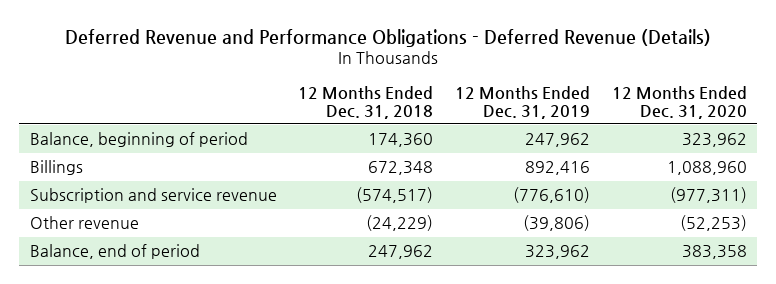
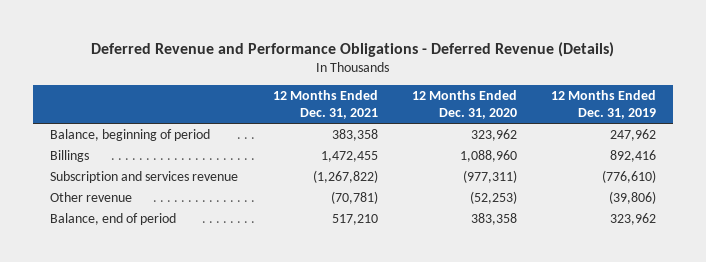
[298,85,434,119] 12 Months Ended Dec. 31, 2018 -> none
none -> [272,90,378,120] 12 Months Ended Dec. 31, 2021
[29,188,277,204] Subscription and service revenue -> [50,171,239,184] Subscription and services revenue

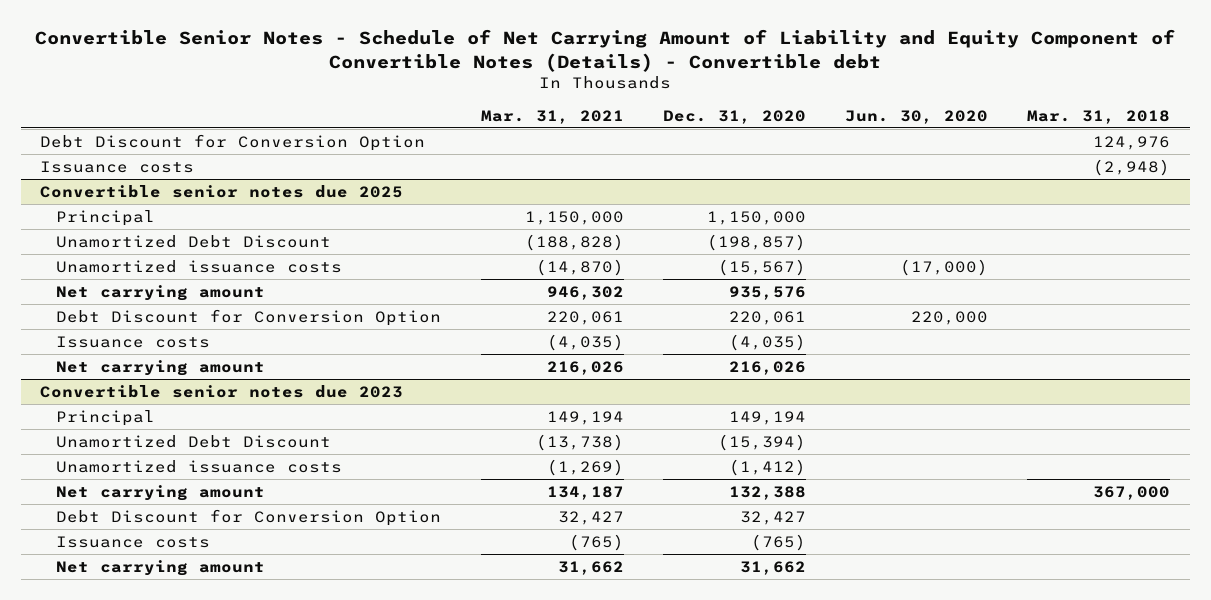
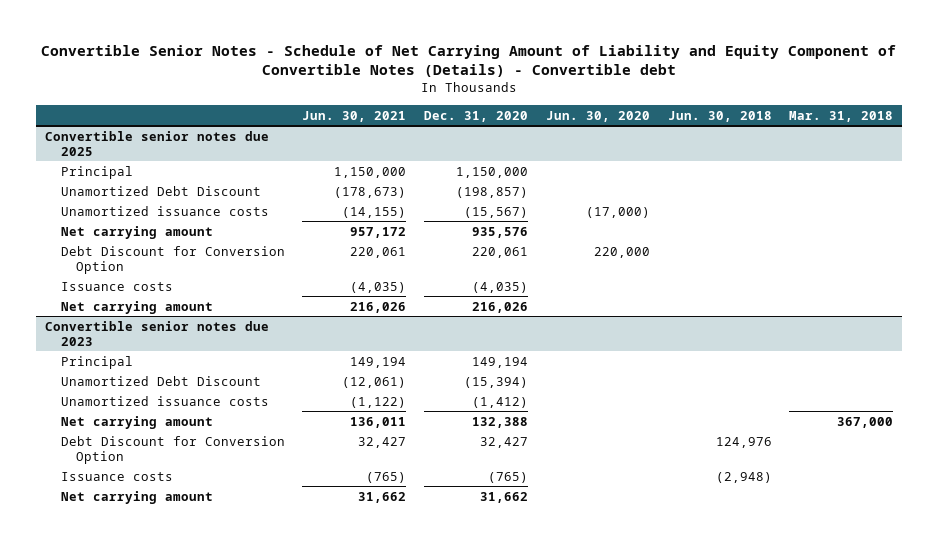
[480,109,624,124] Mar. 31, 2021 -> none
none -> [302,110,407,122] Jun. 30, 2021
none -> [667,110,772,122] Jun. 30, 2018
[40,133,426,151] Debt Discount for Conversion Option -> none
[40,160,195,173] Issuance costs -> none

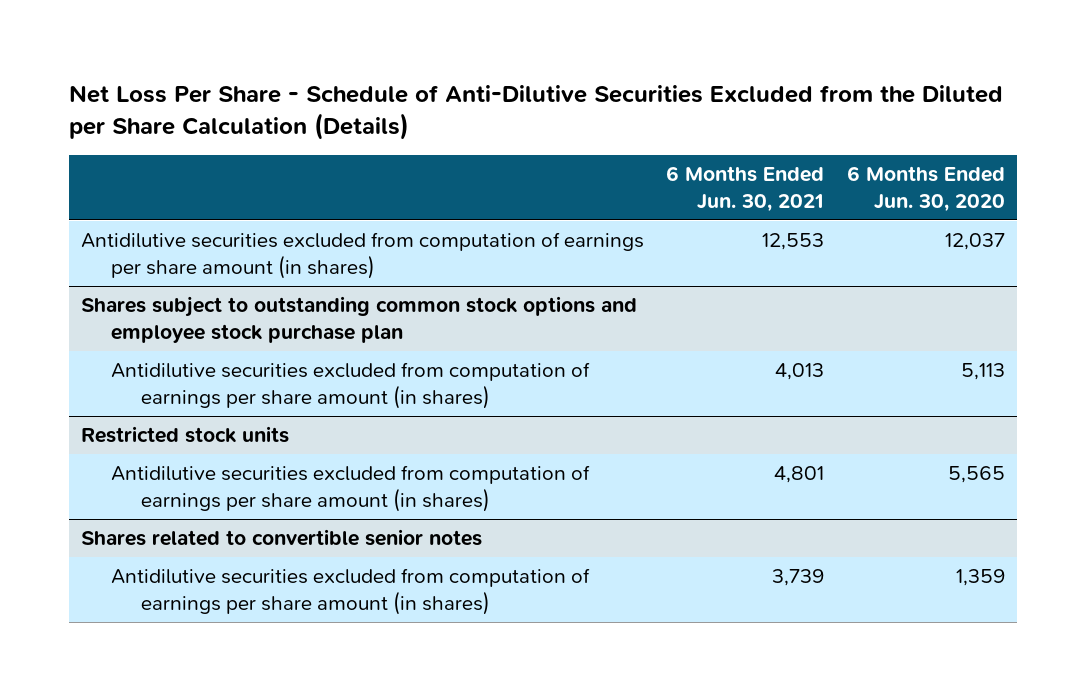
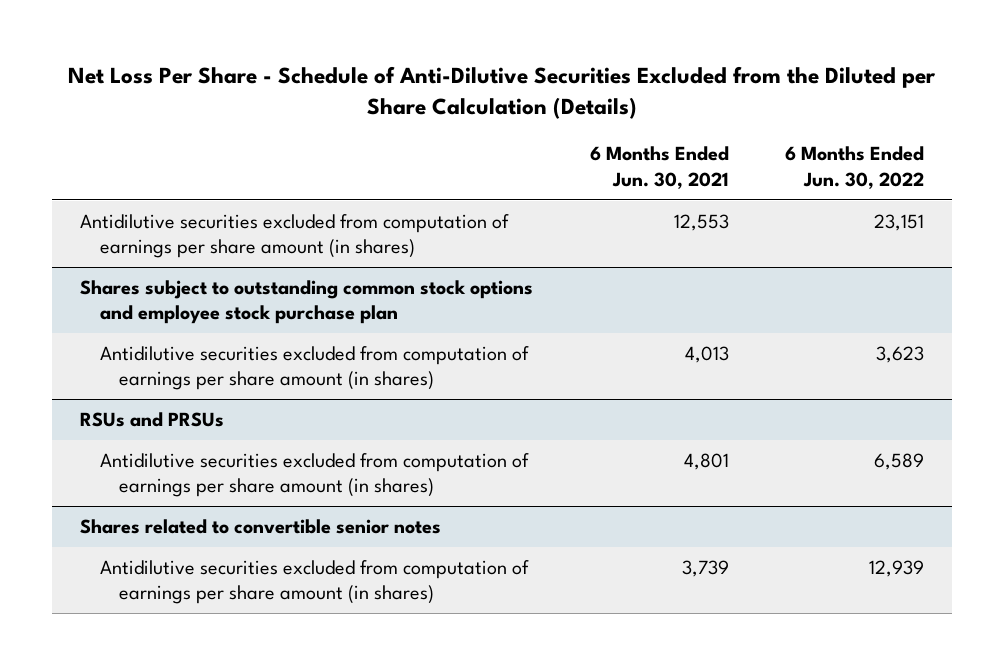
[847,165,1006,212] 6 Months Ended Jun. 30, 2020 -> none
none -> [784,146,924,189] 6 Months Ended Jun. 30, 2022
[80,426,289,444] Restricted stock units -> [80,411,225,427] RSUs and PRSUs

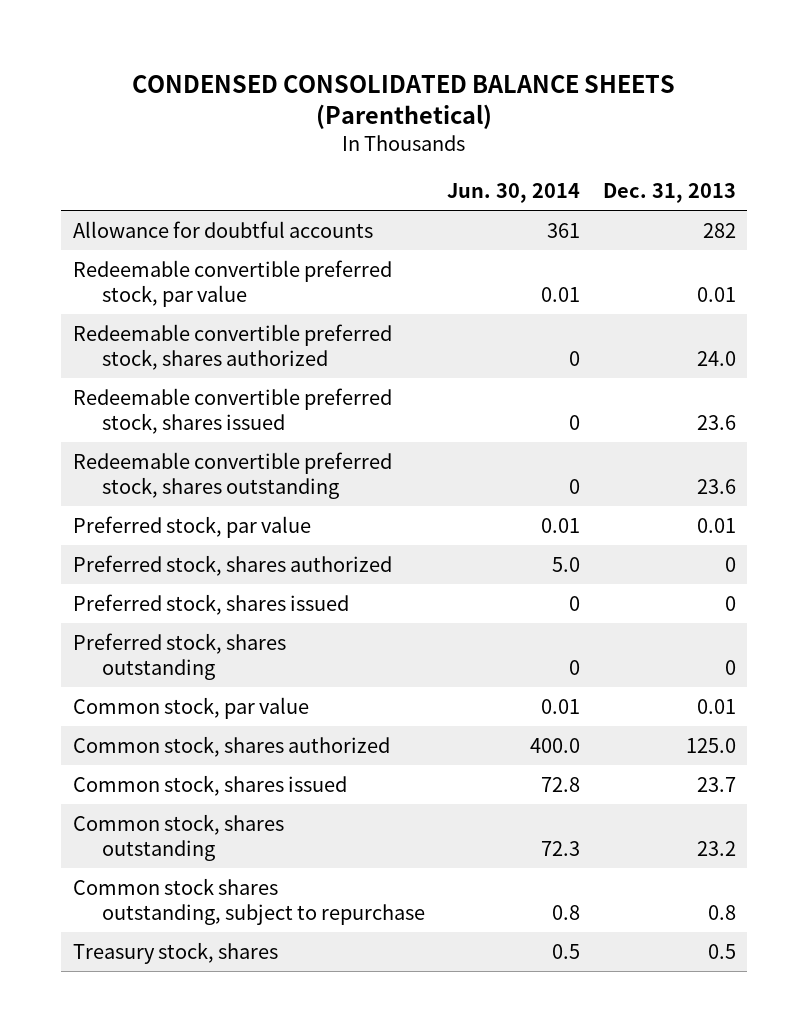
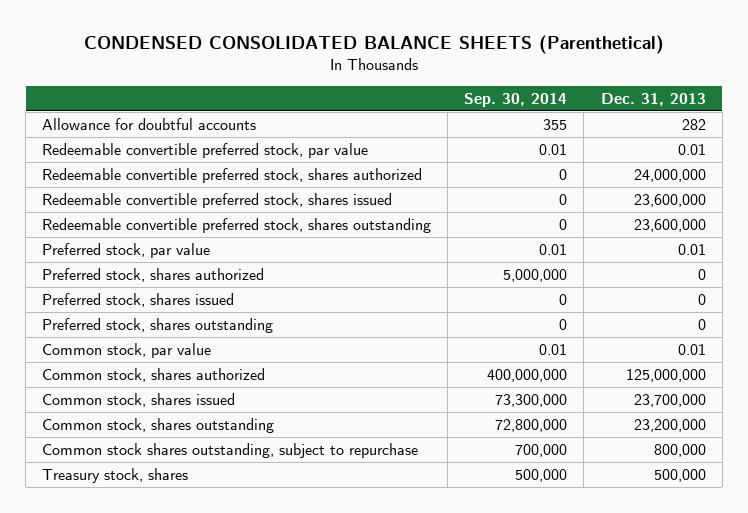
[447,183,581,204] Jun. 30, 2014 -> none
none -> [464,92,568,107] Sep. 30, 2014
[697,351,737,367] 24.0 -> [633,168,706,182] 24,000,000
[697,415,737,431] 23.6 -> [633,193,706,207] 23,600,000
[697,479,737,495] 23.6 -> [633,218,706,232] 23,600,000
[686,737,737,753] 125.0 -> [625,368,706,382] 125,000,000
[697,776,737,792] 23.7 -> [633,393,706,407] 23,700,000
[697,841,737,857] 23.2 -> [633,418,706,432] 23,200,000
[708,905,737,921] 0.8 -> [653,443,706,457] 800,000
[708,943,737,959] 0.5 -> [653,468,706,482] 500,000

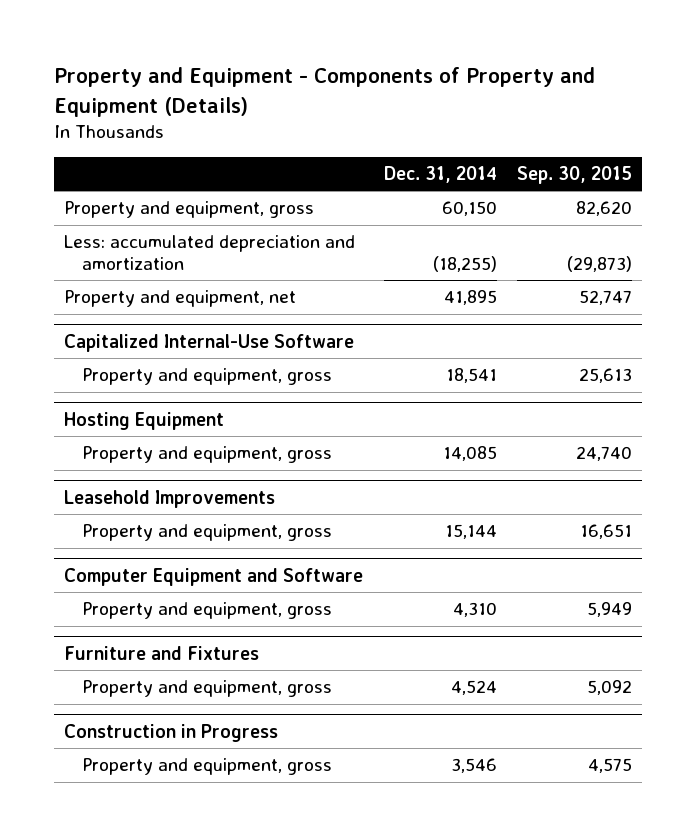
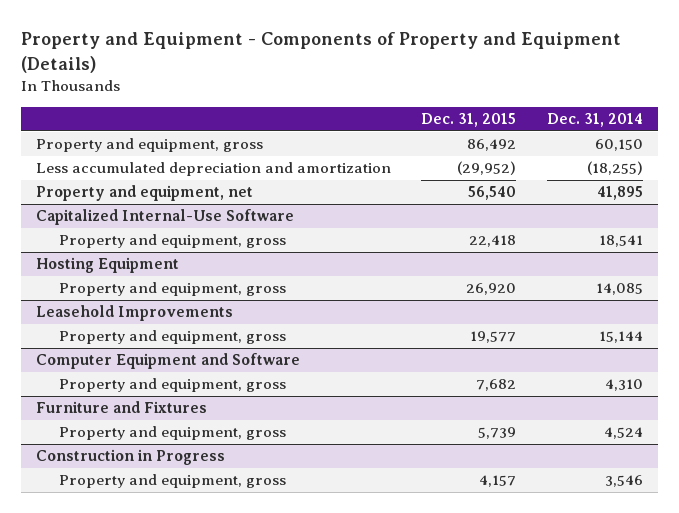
[516,166,632,185] Sep. 30, 2015 -> none
none -> [421,113,517,128] Dec. 31, 2015
[64,235,356,270] Less: accumulated depreciation and amortization -> [36,162,392,177] Less accumulated depreciation and amortization

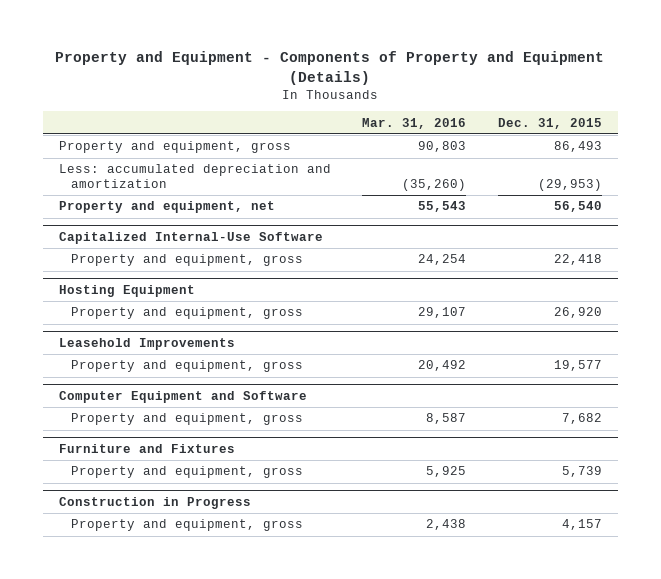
[546,113,643,128] Dec. 31, 2014 -> none
none -> [362,117,467,129] Mar. 31, 2016
[467,139,517,152] 86,492 -> [554,141,603,153] 86,493
[36,162,392,177] Less accumulated depreciation and amortization -> [58,164,331,189] Less: accumulated depreciation and amortization
[457,161,517,176] (29,952) -> [538,179,603,192] (29,953)

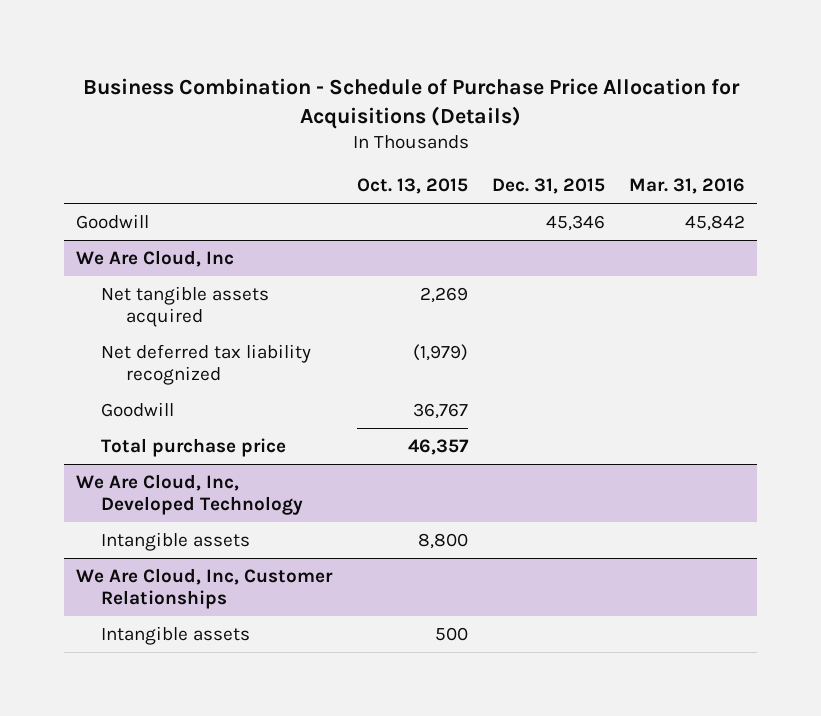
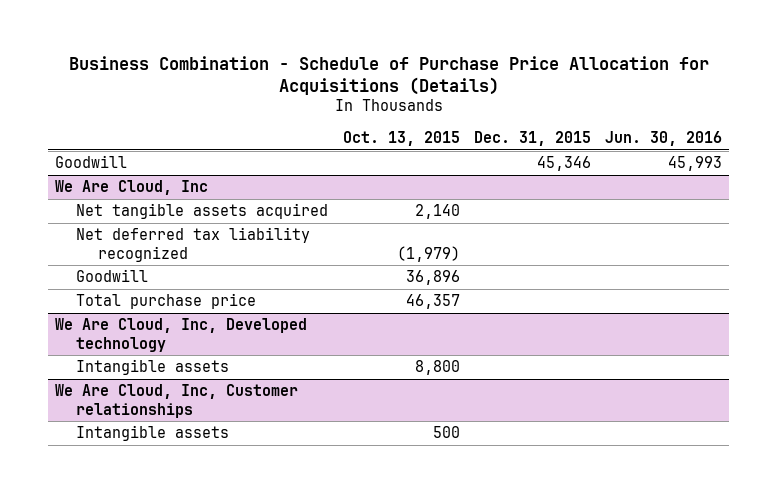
[628,178,745,195] Mar. 31, 2016 -> none
none -> [605,130,723,146] Jun. 30, 2016
[419,287,468,304] 2,269 -> [414,204,460,220] 2,140
[412,403,468,420] 36,767 -> [405,270,460,286] 36,896
[76,474,304,516] We Are Cloud, Inc, Developed Technology -> [54,318,307,352] We Are Cloud, Inc, Developed technology
[76,568,334,610] We Are Cloud, Inc, Customer Relationships -> [54,384,298,418] We Are Cloud, Inc, Customer relationships

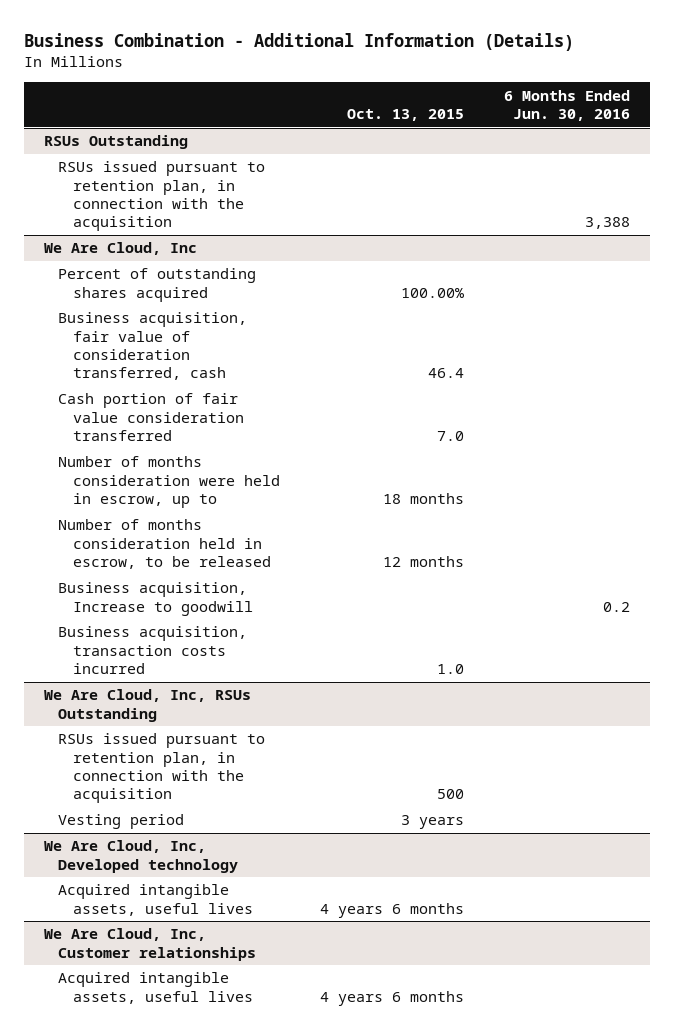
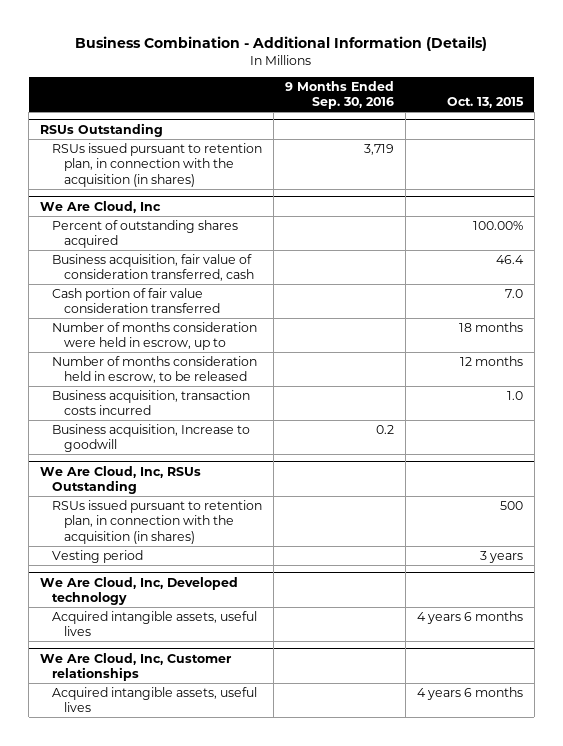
[503,89,630,121] 6 Months Ended Jun. 30, 2016 -> none
none -> [284,80,394,110] 9 Months Ended Sep. 30, 2016
[58,161,266,232] RSUs issued pursuant to retention plan, in connection with the acquisition -> [52,142,263,188] RSUs issued pursuant to retention plan, in connection with the acquisition (in shares)
[58,582,253,616] Business acquisition, Increase to goodwill -> [52,423,251,453] Business acquisition, Increase to goodwill
[58,733,266,804] RSUs issued pursuant to retention plan, in connection with the acquisition -> [52,499,263,545] RSUs issued pursuant to retention plan, in connection with the acquisition (in shares)

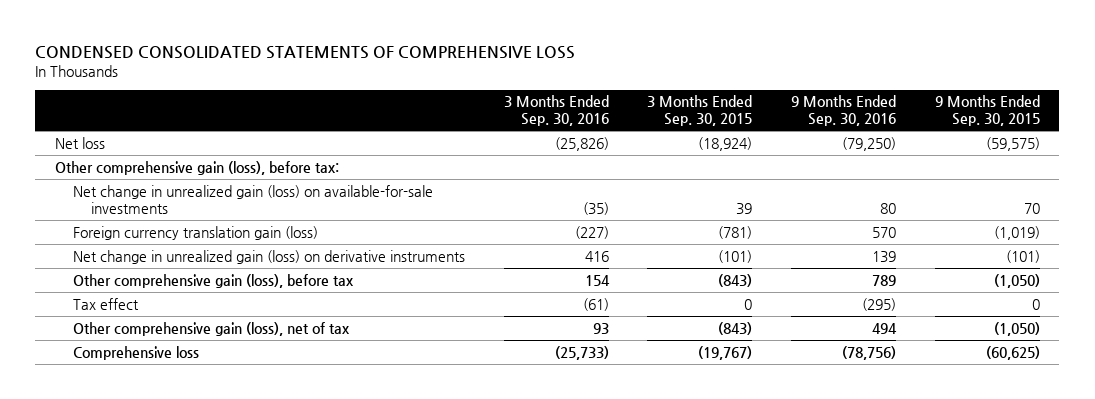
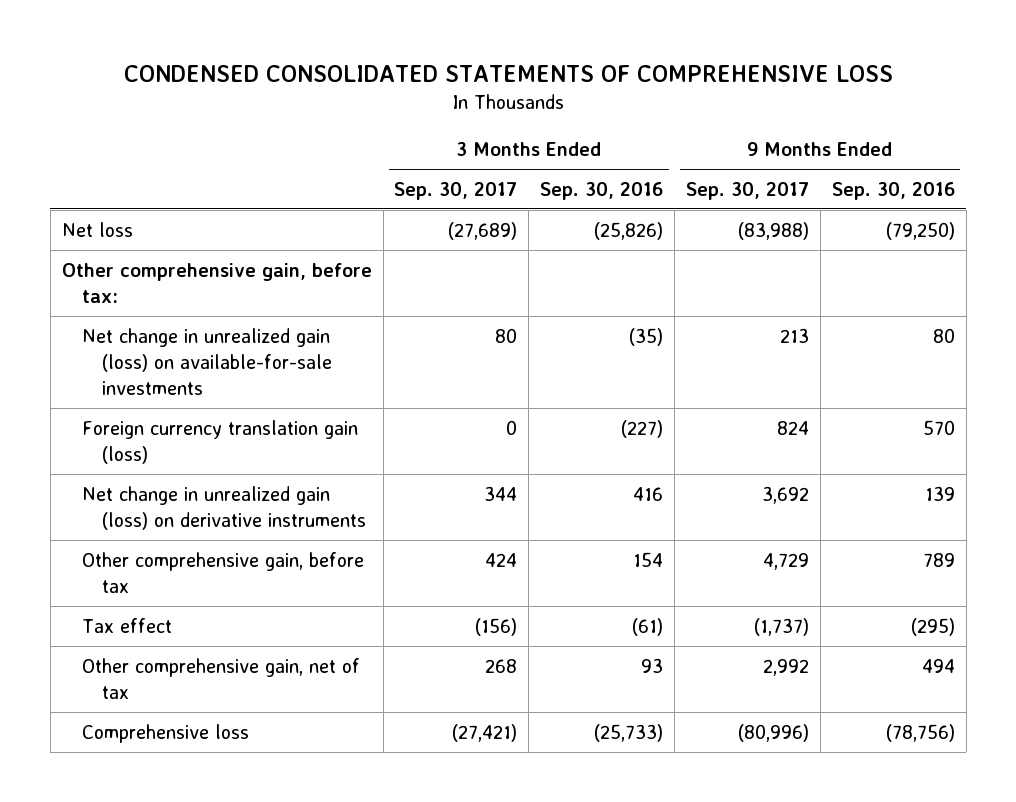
[647,95,753,127] 3 Months Ended Sep. 30, 2015 -> none
[935,95,1041,127] 9 Months Ended Sep. 30, 2015 -> none
none -> [394,181,518,200] Sep. 30, 2017
none -> [685,181,809,200] Sep. 30, 2017
[54,160,339,175] Other comprehensive gain (loss), before tax: -> [61,262,372,303] Other comprehensive gain, before tax:
[72,273,354,288] Other comprehensive gain (loss), before tax -> [81,551,364,593] Other comprehensive gain, before tax
[72,321,350,336] Other comprehensive gain (loss), net of tax -> [81,657,360,699] Other comprehensive gain, net of tax

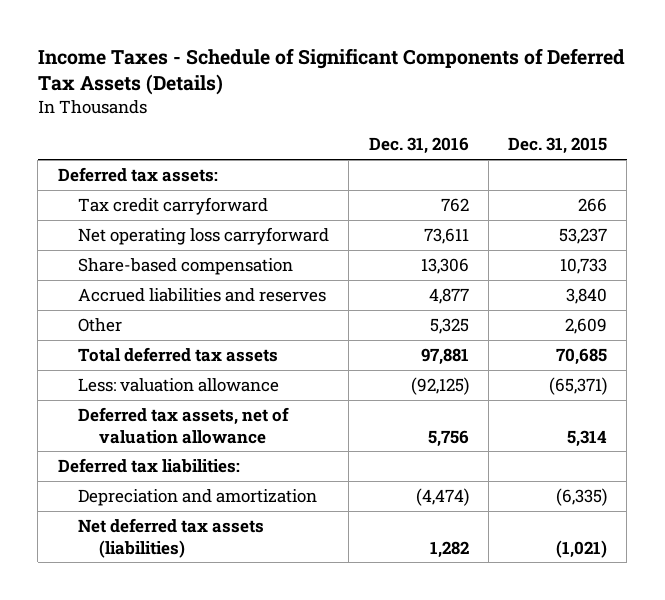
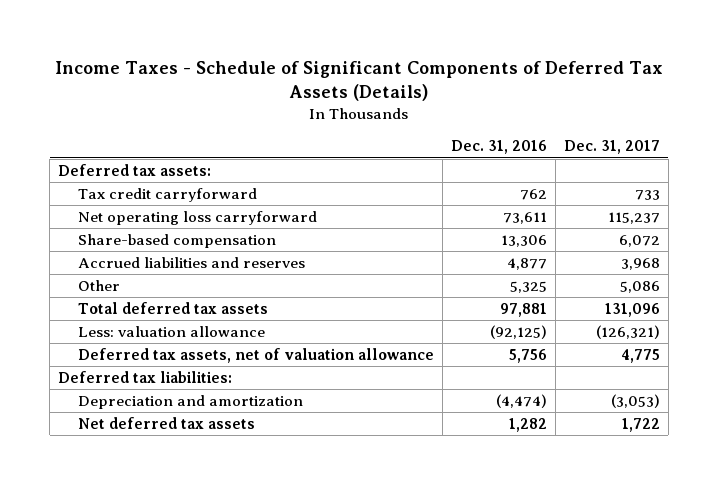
[508,137,608,155] Dec. 31, 2015 -> none
none -> [563,140,660,155] Dec. 31, 2017
[78,517,265,558] Net deferred tax assets (liabilities) -> [77,417,255,430] Net deferred tax assets

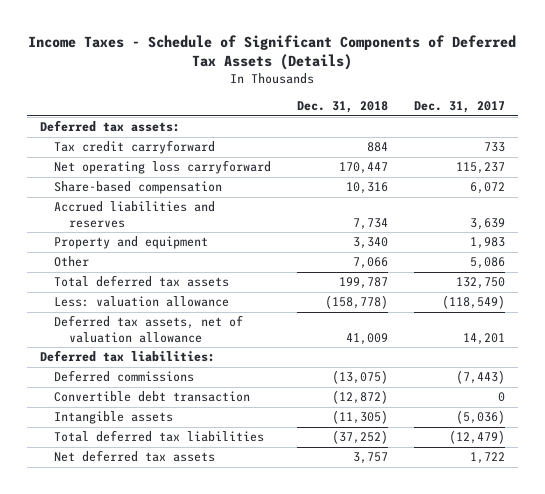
[450,140,547,155] Dec. 31, 2016 -> none
none -> [297,101,389,114] Dec. 31, 2018
[620,258,660,271] 3,968 -> [469,217,505,230] 3,639
none -> [54,236,209,250] Property and equipment
[604,303,660,318] 131,096 -> [455,277,505,290] 132,750
[595,325,660,340] (126,321) -> [441,295,505,310] (118,549)
[620,349,660,364] 4,775 -> [462,332,505,345] 14,201
[77,395,303,410] Depreciation and amortization -> none
none -> [54,370,195,383] Deferred commissions
none -> [54,391,251,403] Convertible debt transaction
none -> [54,411,174,425] Intangible assets
none -> [54,430,265,443] Total deferred tax liabilities

